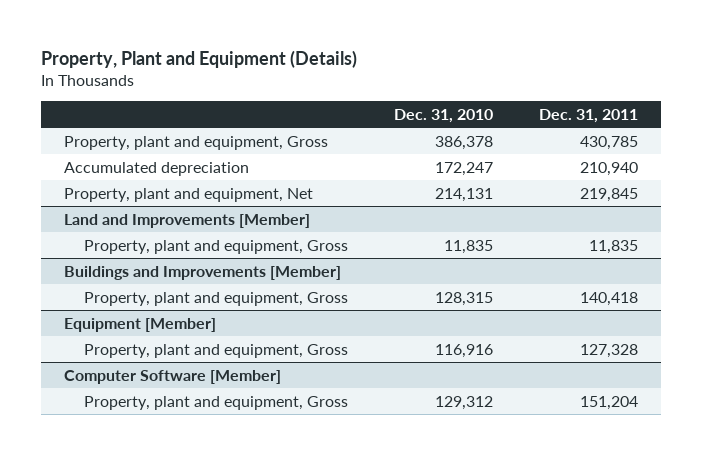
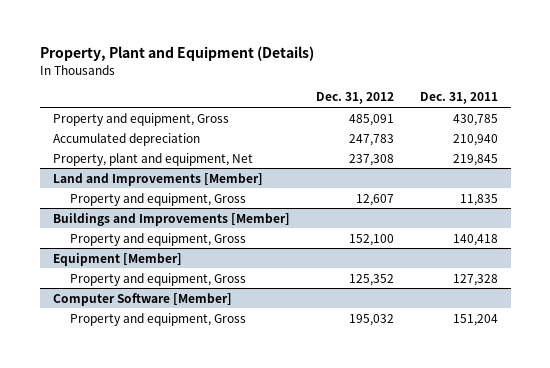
[393,108,493,123] Dec. 31, 2010 -> none
none -> [315,92,394,105] Dec. 31, 2012
[63,135,328,150] Property, plant and equipment, Gross -> [52,112,229,126] Property and equipment, Gross
[83,239,348,254] Property, plant and equipment, Gross -> [70,192,247,206] Property and equipment, Gross
[83,291,348,306] Property, plant and equipment, Gross -> [70,232,247,246] Property and equipment, Gross
[83,343,348,358] Property, plant and equipment, Gross -> [70,272,247,286] Property and equipment, Gross
[83,395,348,410] Property, plant and equipment, Gross -> [70,312,247,326] Property and equipment, Gross

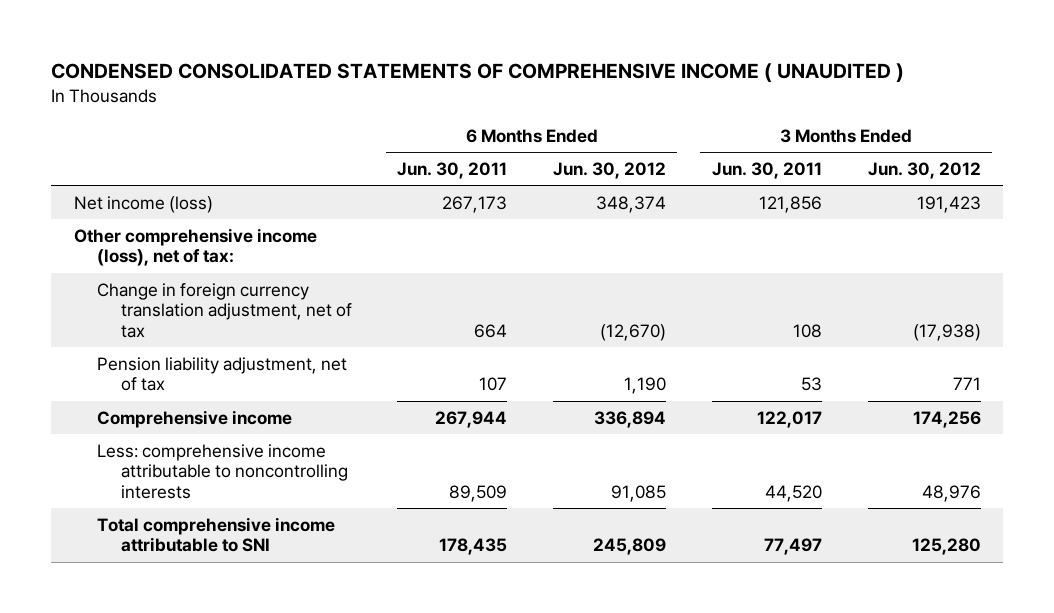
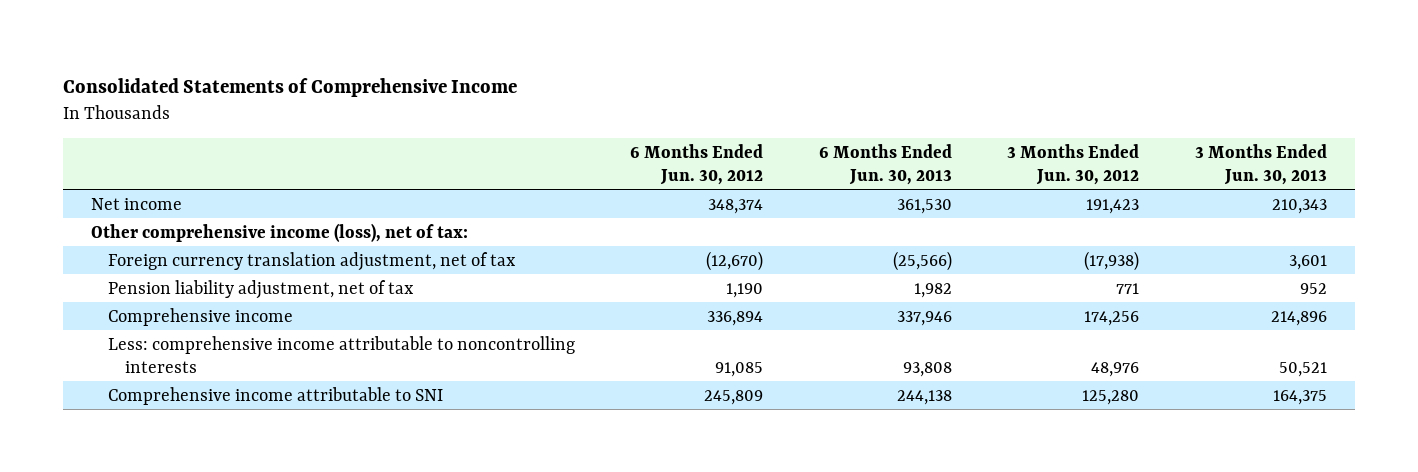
[50,62,904,82] CONDENSED CONSOLIDATED STATEMENTS OF COMPREHENSIVE INCOME ( UNAUDITED ) -> [62,77,517,97] Consolidated Statements of Comprehensive Income
[397,161,508,179] Jun. 30, 2011 -> none
[711,161,822,179] Jun. 30, 2011 -> none
none -> [818,143,952,185] 6 Months Ended Jun. 30, 2013
none -> [1194,143,1327,185] 3 Months Ended Jun. 30, 2013
[73,195,213,213] Net income (loss) -> [90,197,182,210] Net income
[97,282,352,339] Change in foreign currency translation adjustment, net of tax -> [107,251,516,271] Foreign currency translation adjustment, net of tax
[97,516,336,553] Total comprehensive income attributable to SNI -> [107,386,443,405] Comprehensive income attributable to SNI

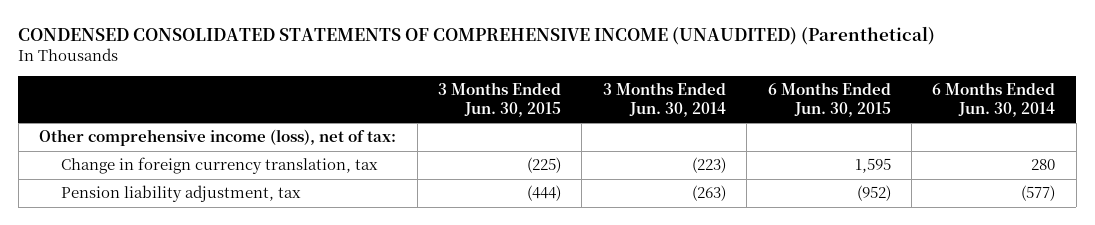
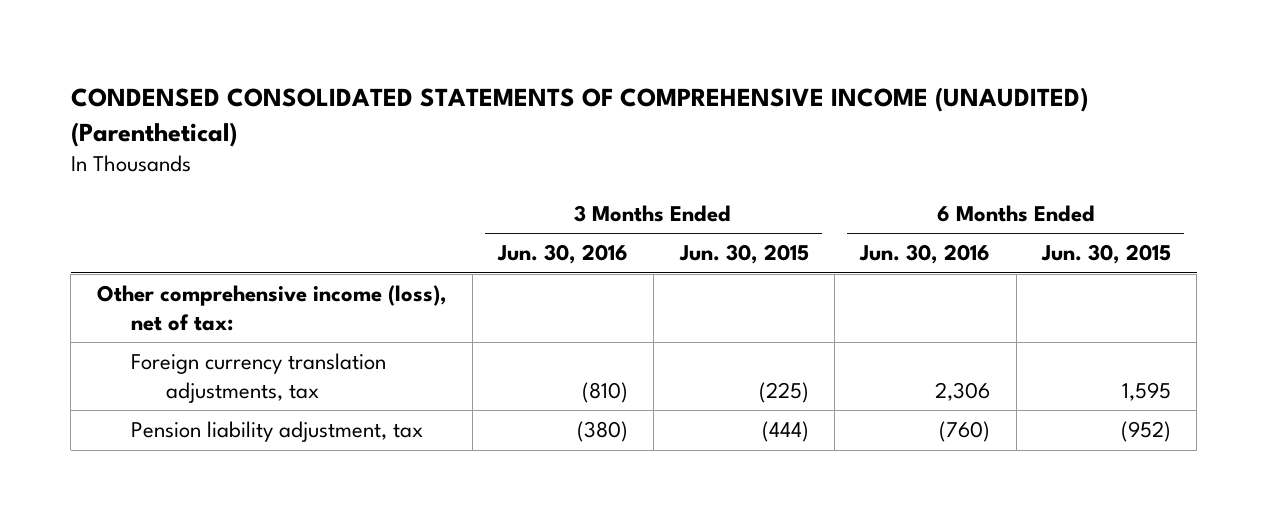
[602,82,726,117] 3 Months Ended Jun. 30, 2014 -> none
[932,82,1056,117] 6 Months Ended Jun. 30, 2014 -> none
none -> [497,244,629,265] Jun. 30, 2016
none -> [859,244,991,265] Jun. 30, 2016
[60,157,378,175] Change in foreign currency translation, tax -> [131,353,387,403] Foreign currency translation adjustments, tax

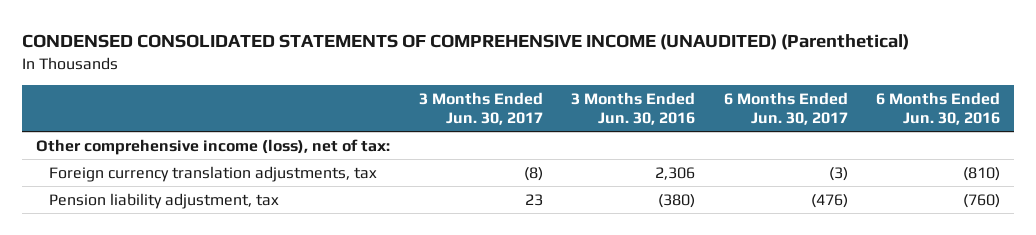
[678,244,809,265] Jun. 30, 2015 -> none
[1040,244,1171,265] Jun. 30, 2015 -> none
none -> [418,91,543,125] 3 Months Ended Jun. 30, 2017
none -> [723,91,848,125] 6 Months Ended Jun. 30, 2017
[582,381,629,403] (810) -> [655,166,696,180] 2,306
[935,381,991,401] 2,306 -> [963,166,1001,181] (810)

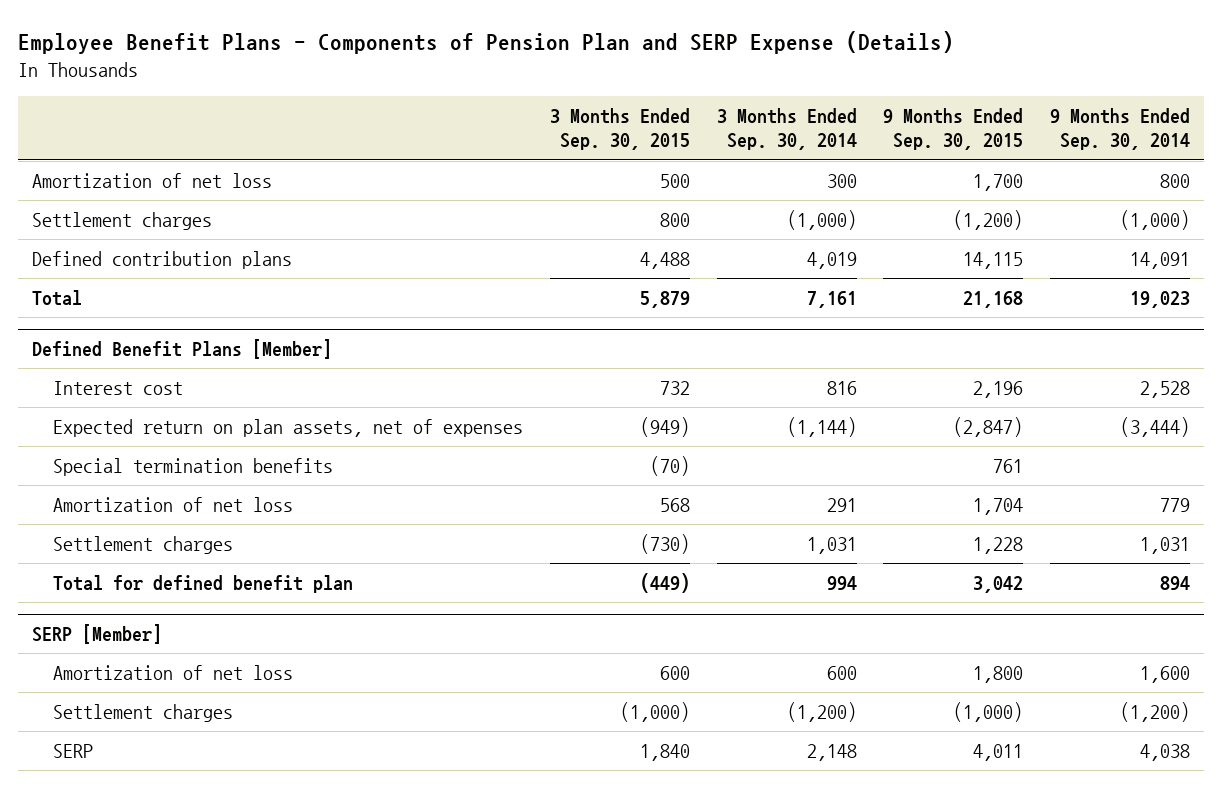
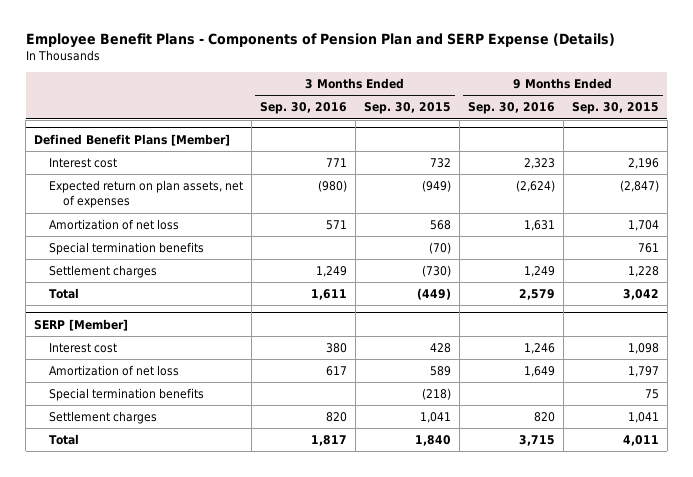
[716,108,857,151] 3 Months Ended Sep. 30, 2014 -> none
[1050,108,1191,151] 9 Months Ended Sep. 30, 2014 -> none
none -> [259,102,347,115] Sep. 30, 2016
none -> [467,102,555,115] Sep. 30, 2016
[31,173,272,189] Amortization of net loss -> none
[31,212,212,231] Settlement charges -> none
[31,251,292,270] Defined contribution plans -> none
[31,290,82,307] Total -> none
[52,458,333,477] Special termination benefits -> [48,241,204,255] Special termination benefits
[52,575,353,594] Total for defined benefit plan -> [48,287,79,299] Total
none -> [48,342,117,353] Interest cost
[659,666,690,681] 600 -> [429,365,451,376] 589
[973,666,1024,684] 1,800 -> [627,365,659,377] 1,797
none -> [48,387,204,401] Special termination benefits
[619,702,690,723] (1,000) -> [419,411,451,423] 1,041
[953,702,1024,723] (1,000) -> [627,411,659,423] 1,041
[52,744,93,759] SERP -> [48,433,79,445] Total

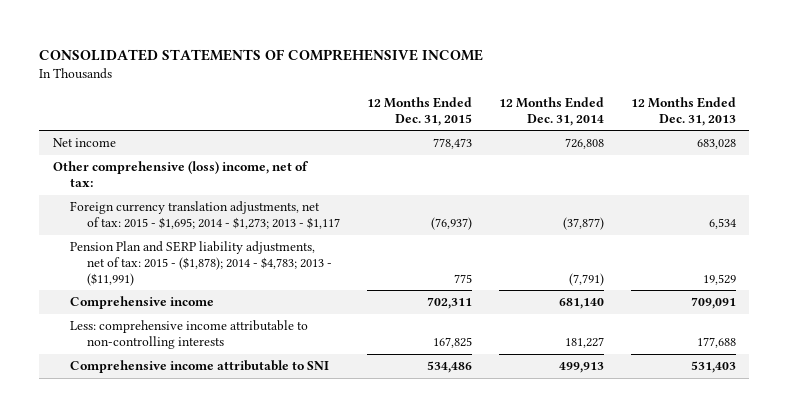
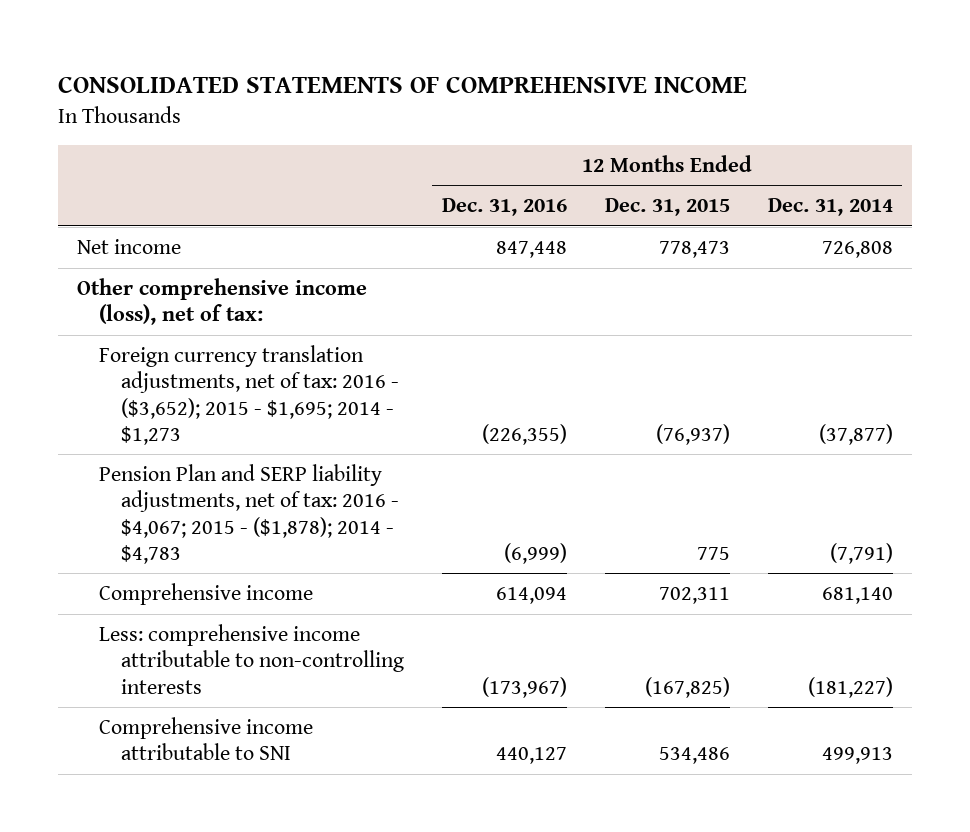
[630,97,736,126] 12 Months Ended Dec. 31, 2013 -> none
none -> [441,198,567,217] Dec. 31, 2016
[52,161,309,188] Other comprehensive (loss) income, net of tax: -> [77,278,368,326] Other comprehensive income (loss), net of tax:
[69,201,341,230] Foreign currency translation adjustments, net of tax: 2015 - $1,695; 2014 - $1,273; 2013 - $1,117 -> [99,345,399,445] Foreign currency translation adjustments, net of tax: 2016 - ($3,652); 2015 - $1,695; 2014 - $1,273
[69,241,333,286] Pension Plan and SERP liability adjustments, net of tax: 2015 - ($1,878); 2014 - $4,783; 2013 - ($11,991) -> [99,464,399,564] Pension Plan and SERP liability adjustments, net of tax: 2016 - $4,067; 2015 - ($1,878); 2014 - $4,783
[433,337,473,349] 167,825 -> [644,676,730,698] (167,825)
[564,337,604,349] 181,227 -> [807,676,893,698] (181,227)

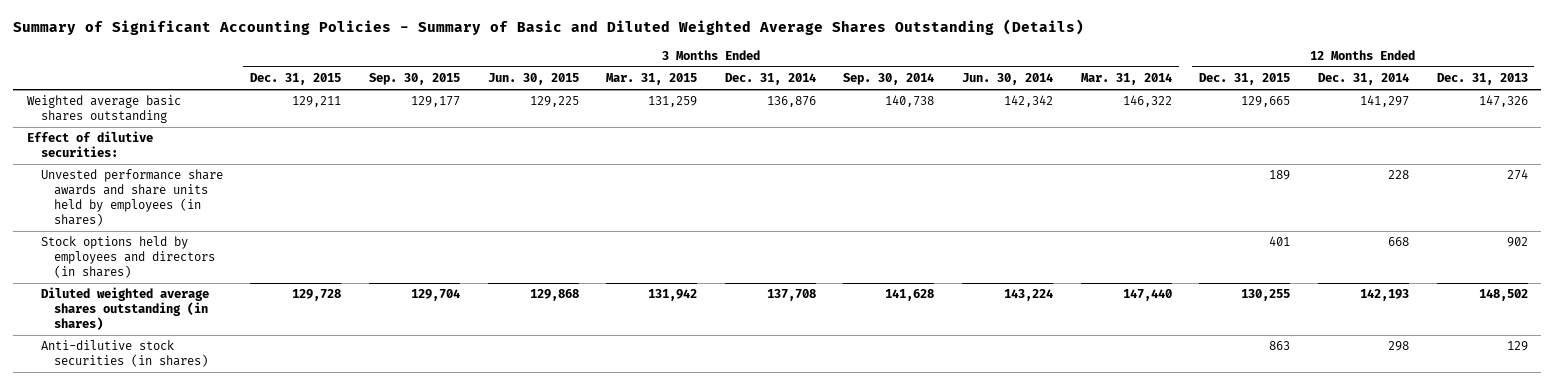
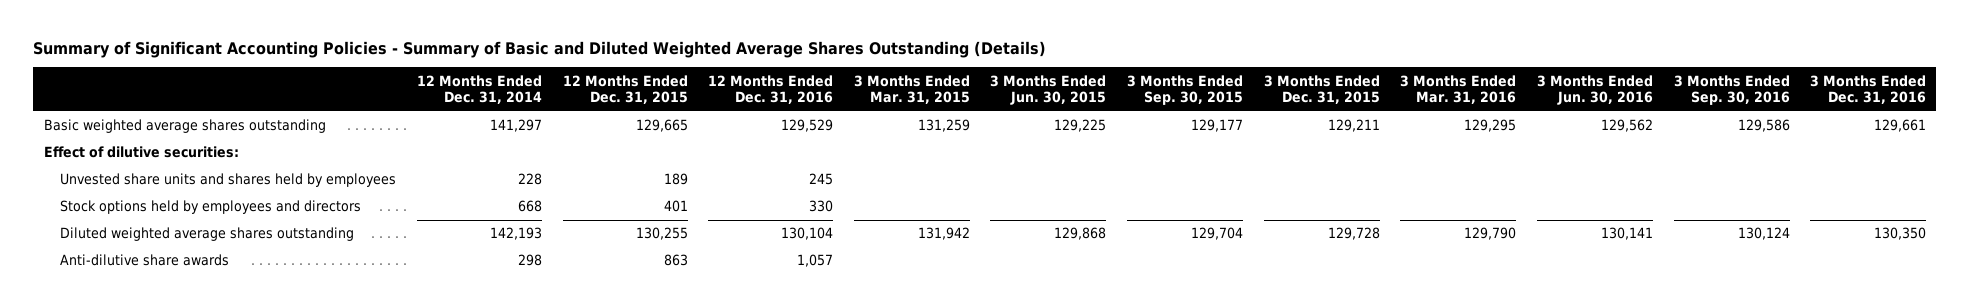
[724,73,816,86] Dec. 31, 2014 -> none
[843,73,935,86] Sep. 30, 2014 -> none
[962,73,1054,86] Jun. 30, 2014 -> none
[1080,73,1172,86] Mar. 31, 2014 -> none
[1436,73,1528,86] Dec. 31, 2013 -> none
none -> [708,74,834,105] 12 Months Ended Dec. 31, 2016
none -> [1400,74,1517,105] 3 Months Ended Mar. 31, 2016
none -> [1536,74,1653,106] 3 Months Ended Jun. 30, 2016
none -> [1673,74,1790,106] 3 Months Ended Sep. 30, 2016
none -> [1810,74,1927,105] 3 Months Ended Dec. 31, 2016
[27,95,182,124] Weighted average basic shares outstanding -> [43,119,326,134] Basic weighted average shares outstanding
[40,169,223,226] Unvested performance share awards and share units held by employees (in shares) -> [60,173,397,188] Unvested share units and shares held by employees
[40,236,216,279] Stock options held by employees and directors (in shares) -> [60,200,362,215] Stock options held by employees and directors
[40,287,209,331] Diluted weighted average shares outstanding (in shares) -> [60,227,355,242] Diluted weighted average shares outstanding
[40,340,209,368] Anti-dilutive stock securities (in shares) -> [60,254,230,267] Anti-dilutive share awards

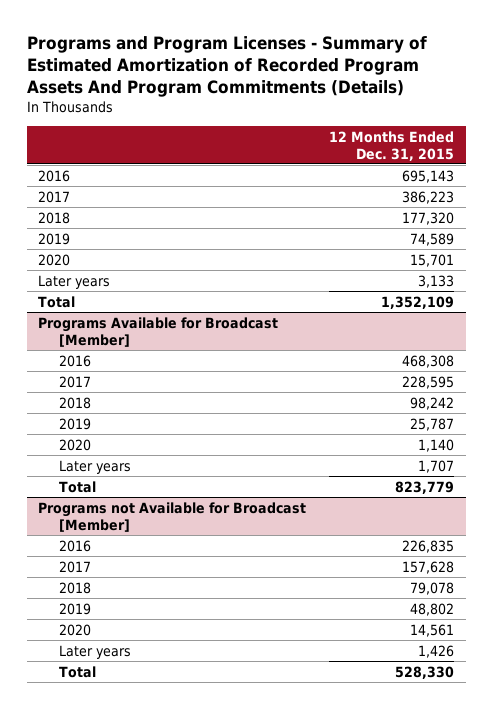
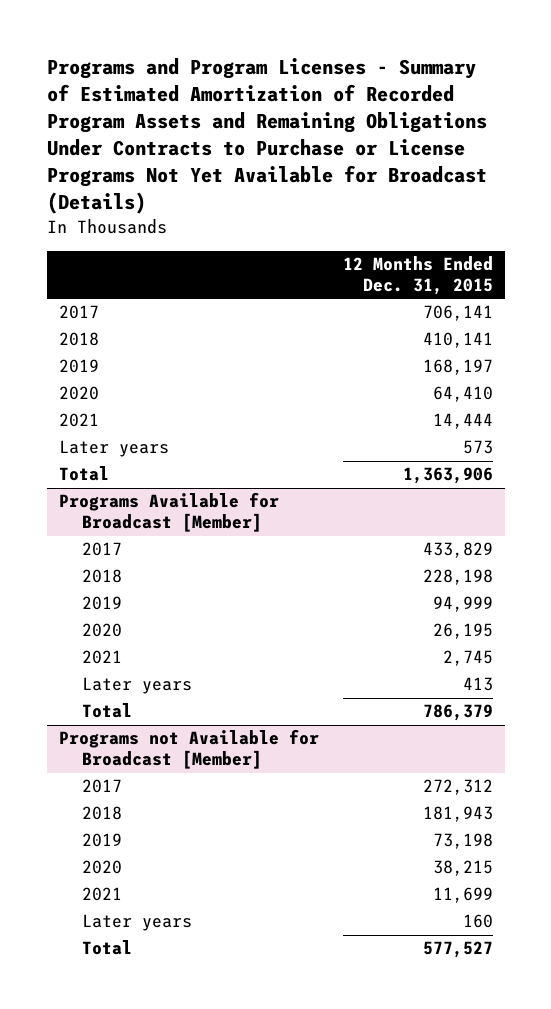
[26,35,427,97] Programs and Program Licenses - Summary of Estimated Amortization of Recorded Program Assets And Program Commitments (Details) -> [46,57,487,215] Programs and Program Licenses - Summary of Estimated Amortization of Recorded Program Assets and Remaining Obligations Under Contracts to Purchase or License Programs Not Yet Available for Broadcast (Details)
[38,169,71,182] 2016 -> none
[402,190,455,204] 386,223 -> [422,305,493,322] 706,141
[402,211,455,225] 177,320 -> [422,332,493,349] 410,141
[410,232,455,246] 74,589 -> [422,359,493,376] 168,197
[410,253,455,267] 15,701 -> [432,386,493,403] 64,410
none -> [58,413,99,428] 2021
[418,274,455,288] 3,133 -> [462,440,493,455] 573
[381,295,455,309] 1,352,109 -> [402,467,493,485] 1,363,906
[59,354,92,367] 2016 -> none
[402,375,455,389] 228,595 -> [422,542,493,559] 433,829
[410,396,455,410] 98,242 -> [422,569,493,586] 228,198
[410,417,455,431] 25,787 -> [432,596,493,613] 94,999
[418,438,455,452] 1,140 -> [432,623,493,640] 26,195
none -> [81,650,122,665] 2021
[418,459,455,473] 1,707 -> [462,677,493,692] 413
[395,480,455,494] 823,779 -> [422,704,493,722] 786,379
[59,539,92,552] 2016 -> none
[402,560,455,574] 157,628 -> [422,779,493,796] 272,312
[410,581,455,595] 79,078 -> [422,806,493,823] 181,943
[410,602,455,616] 48,802 -> [432,833,493,850] 73,198
[410,623,455,637] 14,561 -> [432,860,493,877] 38,215
none -> [81,887,122,902] 2021
[418,644,455,658] 1,426 -> [462,914,493,929] 160
[395,665,455,679] 528,330 -> [422,941,493,959] 577,527

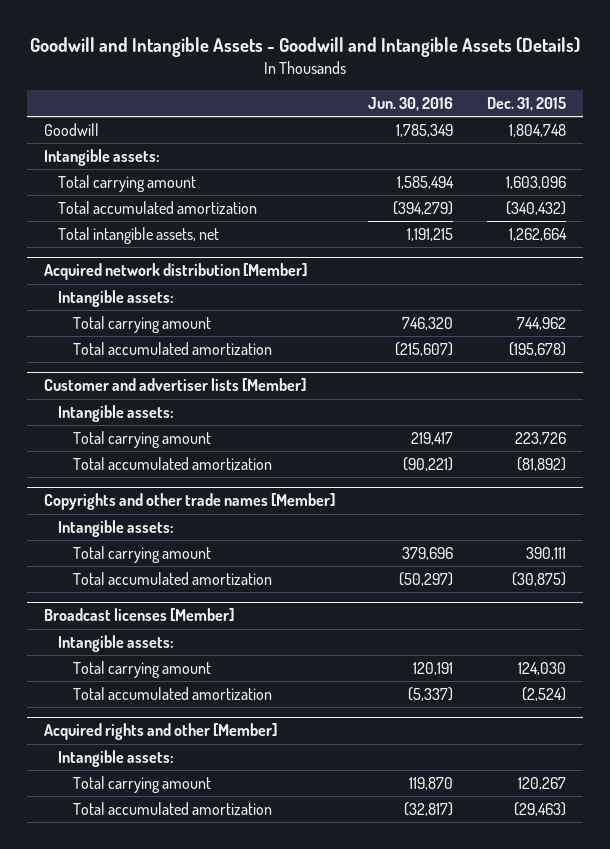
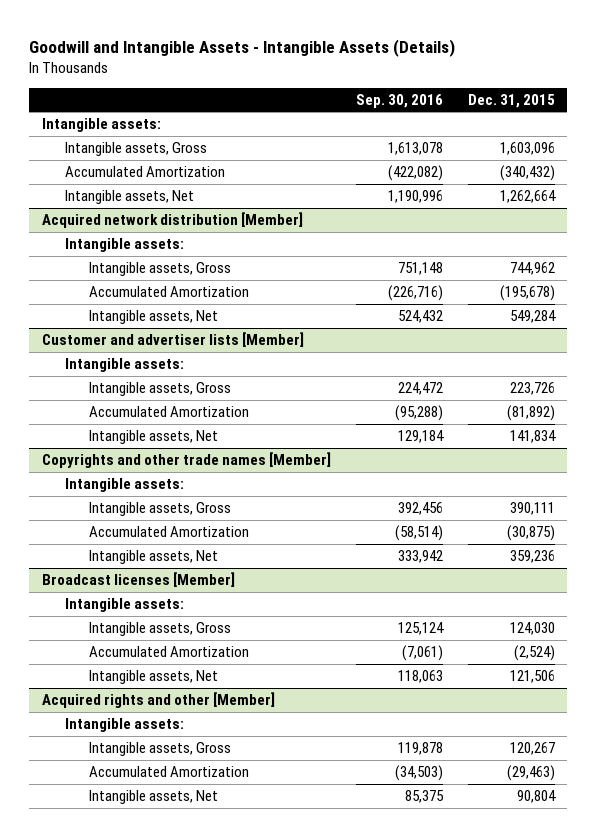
[29,37,580,58] Goodwill and Intangible Assets - Goodwill and Intangible Assets (Details) -> [29,38,456,57] Goodwill and Intangible Assets - Intangible Assets (Details)
[368,97,454,112] Jun. 30, 2016 -> none
none -> [355,93,443,108] Sep. 30, 2016
[43,123,99,137] Goodwill -> none
[58,175,197,193] Total carrying amount -> [65,142,208,157] Intangible assets, Gross
[58,201,258,215] Total accumulated amortization -> [65,166,226,178] Accumulated Amortization
[58,227,220,245] Total intangible assets, net -> [65,190,195,205] Intangible assets, Net
[72,316,211,334] Total carrying amount -> [89,262,232,277] Intangible assets, Gross
[72,342,272,356] Total accumulated amortization -> [89,286,250,298] Accumulated Amortization
none -> [89,310,219,325] Intangible assets, Net
[72,431,211,449] Total carrying amount -> [89,382,232,397] Intangible assets, Gross
[72,457,272,471] Total accumulated amortization -> [89,406,250,418] Accumulated Amortization
none -> [89,430,219,445] Intangible assets, Net
[72,546,211,564] Total carrying amount -> [89,502,232,517] Intangible assets, Gross
[72,572,272,586] Total accumulated amortization -> [89,526,250,538] Accumulated Amortization
none -> [89,550,219,565] Intangible assets, Net
[72,661,211,679] Total carrying amount -> [89,622,232,637] Intangible assets, Gross
[72,687,272,701] Total accumulated amortization -> [89,646,250,658] Accumulated Amortization
none -> [89,670,219,685] Intangible assets, Net
[72,776,211,794] Total carrying amount -> [89,742,232,757] Intangible assets, Gross
[72,802,272,816] Total accumulated amortization -> [89,766,250,778] Accumulated Amortization
none -> [89,790,219,805] Intangible assets, Net

